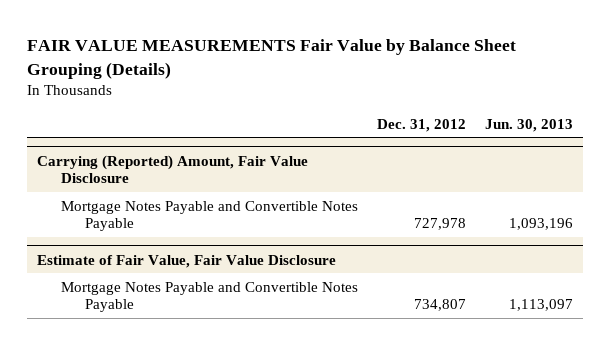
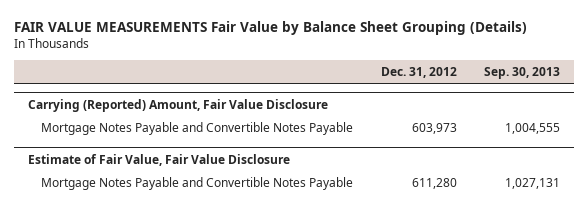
[485,118,574,132] Jun. 30, 2013 -> none
none -> [484,67,561,80] Sep. 30, 2013
[414,218,467,231] 727,978 -> [411,123,457,135] 603,973
[414,299,467,312] 734,807 -> [411,178,457,190] 611,280

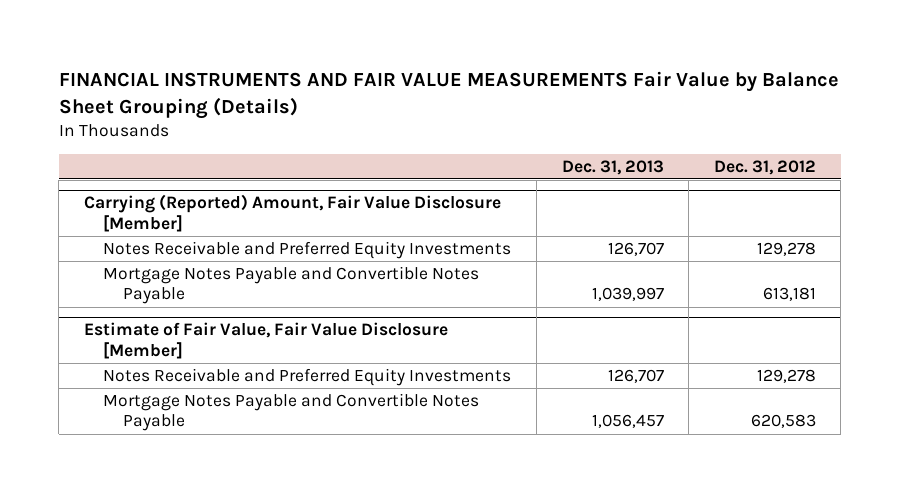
[13,21,527,36] FAIR VALUE MEASUREMENTS Fair Value by Balance Sheet Grouping (Details) -> [58,70,839,119] FINANCIAL INSTRUMENTS AND FAIR VALUE MEASUREMENTS Fair Value by Balance Sheet Grouping (Details)
[484,67,561,80] Sep. 30, 2013 -> none
none -> [561,159,664,175] Dec. 31, 2013
[27,98,328,112] Carrying (Reported) Amount, Fair Value Disclosure -> [83,194,501,232] Carrying (Reported) Amount, Fair Value Disclosure [Member]
none -> [103,241,512,260] Notes Receivable and Preferred Equity Investments
[411,123,457,135] 603,973 -> [762,287,816,302] 613,181
[27,153,290,166] Estimate of Fair Value, Fair Value Disclosure -> [83,322,448,359] Estimate of Fair Value, Fair Value Disclosure [Member]
none -> [103,368,512,387] Notes Receivable and Preferred Equity Investments
[411,178,457,190] 611,280 -> [750,414,816,429] 620,583

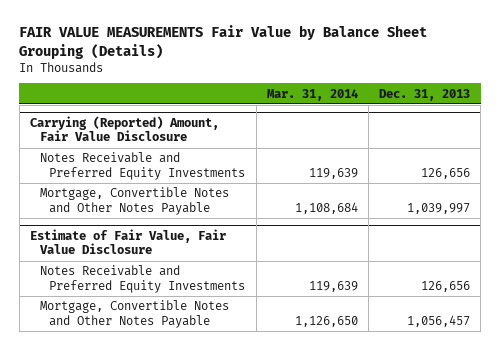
[58,70,839,119] FINANCIAL INSTRUMENTS AND FAIR VALUE MEASUREMENTS Fair Value by Balance Sheet Grouping (Details) -> [19,25,428,59] FAIR VALUE MEASUREMENTS Fair Value by Balance Sheet Grouping (Details)
[713,159,816,175] Dec. 31, 2012 -> none
none -> [266,88,358,101] Mar. 31, 2014
[83,194,501,232] Carrying (Reported) Amount, Fair Value Disclosure [Member] -> [29,115,219,142] Carrying (Reported) Amount, Fair Value Disclosure
[607,242,664,257] 126,707 -> [421,168,471,180] 126,656
[103,266,480,305] Mortgage Notes Payable and Convertible Notes Payable -> [39,187,229,216] Mortgage, Convertible Notes and Other Notes Payable
[83,322,448,359] Estimate of Fair Value, Fair Value Disclosure [Member] -> [29,228,226,255] Estimate of Fair Value, Fair Value Disclosure
[607,369,664,384] 126,707 -> [421,281,471,293] 126,656
[103,393,480,432] Mortgage Notes Payable and Convertible Notes Payable -> [39,300,229,329] Mortgage, Convertible Notes and Other Notes Payable

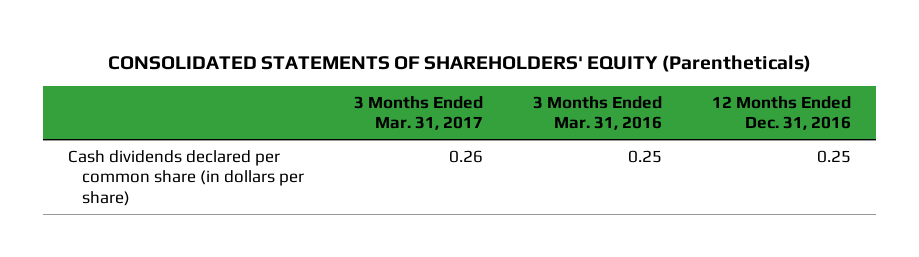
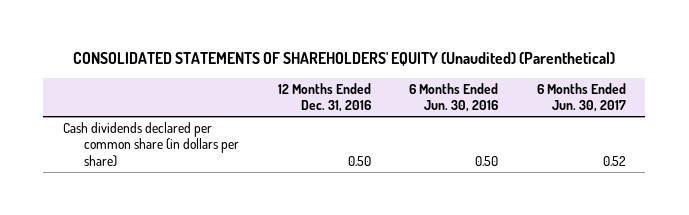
[107,55,811,73] CONSOLIDATED STATEMENTS OF SHAREHOLDERS' EQUITY (Parentheticals) -> [73,52,616,67] CONSOLIDATED STATEMENTS OF SHAREHOLDERS' EQUITY (Unaudited) (Parenthetical)
[354,95,484,131] 3 Months Ended Mar. 31, 2017 -> none
[533,95,663,131] 3 Months Ended Mar. 31, 2016 -> none
none -> [409,82,499,113] 6 Months Ended Jun. 30, 2016
none -> [536,82,626,113] 6 Months Ended Jun. 30, 2017
[817,149,852,163] 0.25 -> [347,155,371,166] 0.50

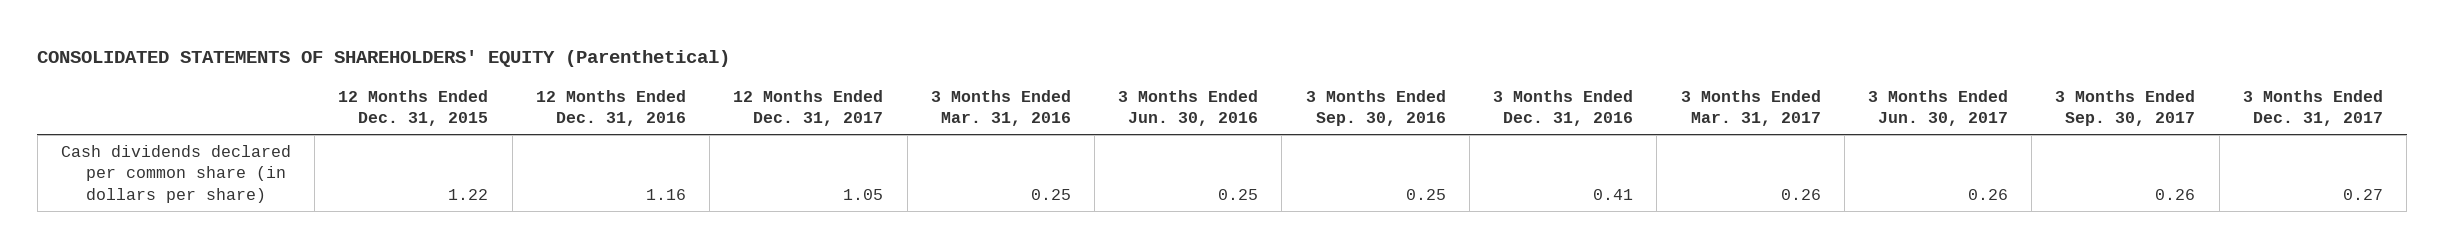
[73,52,616,67] CONSOLIDATED STATEMENTS OF SHAREHOLDERS' EQUITY (Unaudited) (Parenthetical) -> [37,50,731,68] CONSOLIDATED STATEMENTS OF SHAREHOLDERS' EQUITY (Parenthetical)
[409,82,499,113] 6 Months Ended Jun. 30, 2016 -> none
[536,82,626,113] 6 Months Ended Jun. 30, 2017 -> none
none -> [338,89,489,127] 12 Months Ended Dec. 31, 2015
none -> [733,89,884,127] 12 Months Ended Dec. 31, 2017
none -> [930,89,1071,127] 3 Months Ended Mar. 31, 2016
none -> [1118,89,1259,127] 3 Months Ended Jun. 30, 2016
none -> [1305,89,1446,127] 3 Months Ended Sep. 30, 2016
none -> [1493,89,1634,127] 3 Months Ended Dec. 31, 2016
none -> [1680,89,1821,127] 3 Months Ended Mar. 31, 2017
none -> [1868,89,2009,127] 3 Months Ended Jun. 30, 2017
none -> [2055,89,2196,127] 3 Months Ended Sep. 30, 2017
none -> [2242,89,2383,127] 3 Months Ended Dec. 31, 2017
[347,155,371,166] 0.50 -> [645,188,686,200] 1.16

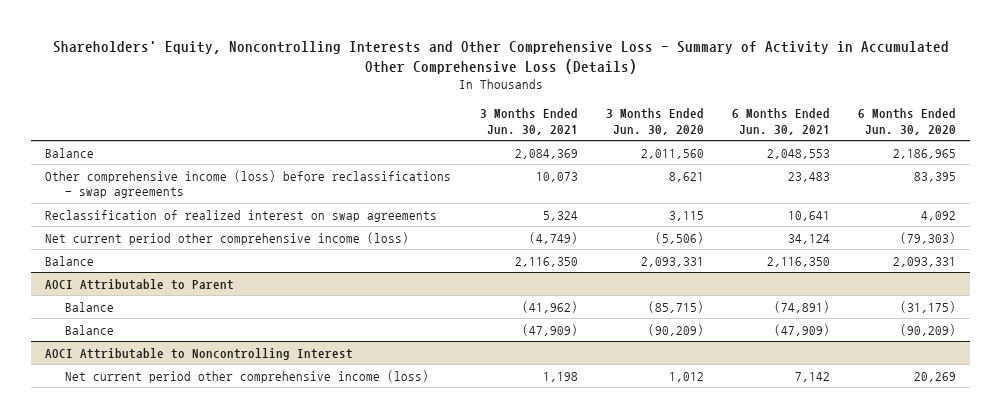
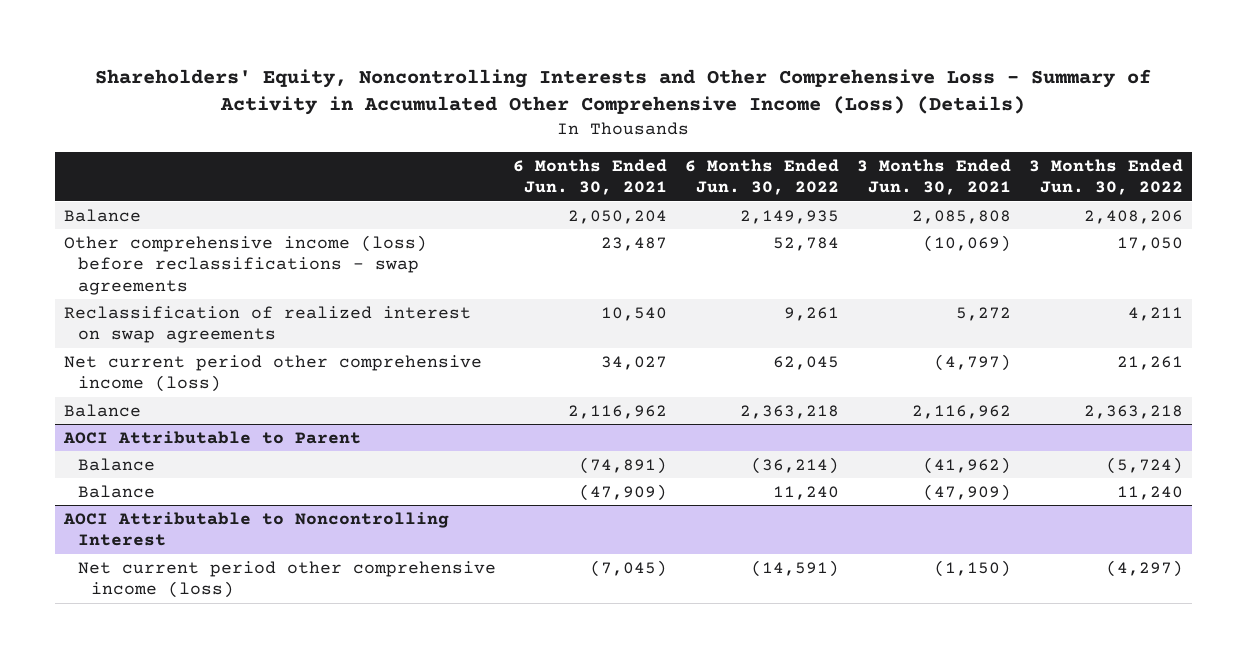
[52,41,949,75] Shareholders' Equity, Noncontrolling Interests and Other Comprehensive Loss - Summary of Activity in Accumulated Other Comprehensive Loss (Details) -> [95,68,1152,116] Shareholders' Equity, Noncontrolling Interests and Other Comprehensive Loss - Summary of Activity in Accumulated Other Comprehensive Income (Loss) (Details)
[605,107,704,135] 3 Months Ended Jun. 30, 2020 -> none
[858,107,957,135] 6 Months Ended Jun. 30, 2020 -> none
none -> [685,158,840,196] 6 Months Ended Jun. 30, 2022
none -> [1028,158,1183,196] 3 Months Ended Jun. 30, 2022
[514,148,578,159] 2,084,369 -> [912,209,1012,224] 2,085,808
[767,148,831,159] 2,048,553 -> [568,209,668,224] 2,050,204
[535,171,578,182] 10,073 -> [923,234,1012,252] (10,069)
[788,171,831,182] 23,483 -> [601,236,668,251] 23,487
[542,210,578,221] 5,324 -> [956,306,1012,321] 5,272
[788,210,831,221] 10,641 -> [601,306,668,321] 10,540
[528,231,578,244] (4,749) -> [934,353,1012,371] (4,797)
[788,233,831,244] 34,124 -> [601,355,668,370] 34,027
[514,256,578,267] 2,116,350 -> [912,404,1012,419] 2,116,962
[767,256,831,267] 2,116,350 -> [568,404,668,419] 2,116,962
[542,371,578,382] 1,198 -> [934,559,1012,577] (1,150)
[795,371,831,382] 7,142 -> [590,559,668,577] (7,045)

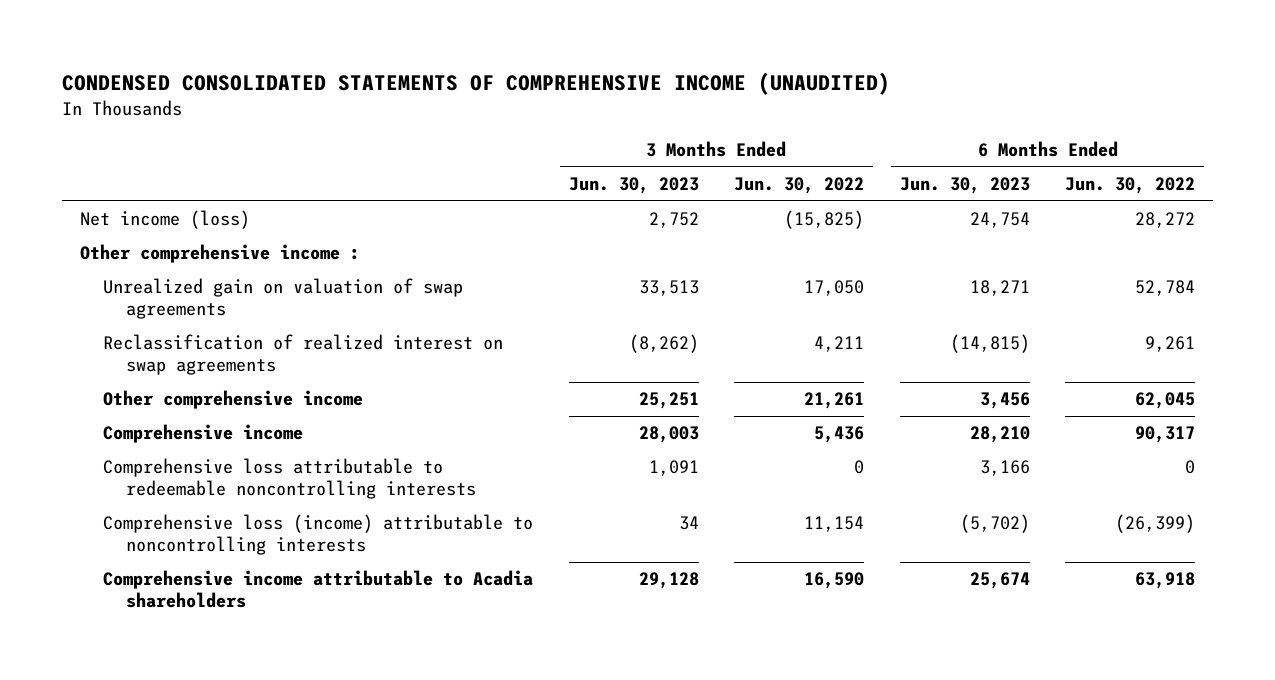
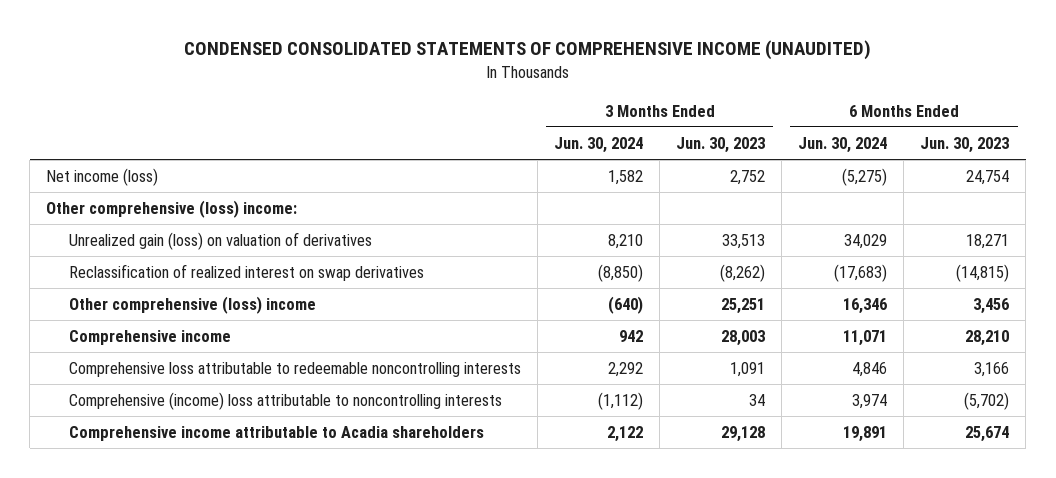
[734,177,865,195] Jun. 30, 2022 -> none
[1065,177,1196,195] Jun. 30, 2022 -> none
none -> [554,136,644,153] Jun. 30, 2024
none -> [798,136,888,153] Jun. 30, 2024
[79,244,360,264] Other comprehensive income : -> [46,200,298,219] Other comprehensive (loss) income:
[103,278,464,320] Unrealized gain on valuation of swap agreements -> [68,232,372,251] Unrealized gain (loss) on valuation of derivatives
[103,334,504,376] Reclassification of realized interest on swap agreements -> [68,264,424,282] Reclassification of realized interest on swap derivatives
[103,390,364,410] Other comprehensive income -> [68,296,316,315] Other comprehensive (loss) income
[103,514,534,556] Comprehensive loss (income) attributable to noncontrolling interests -> [68,392,502,411] Comprehensive (income) loss attributable to noncontrolling interests

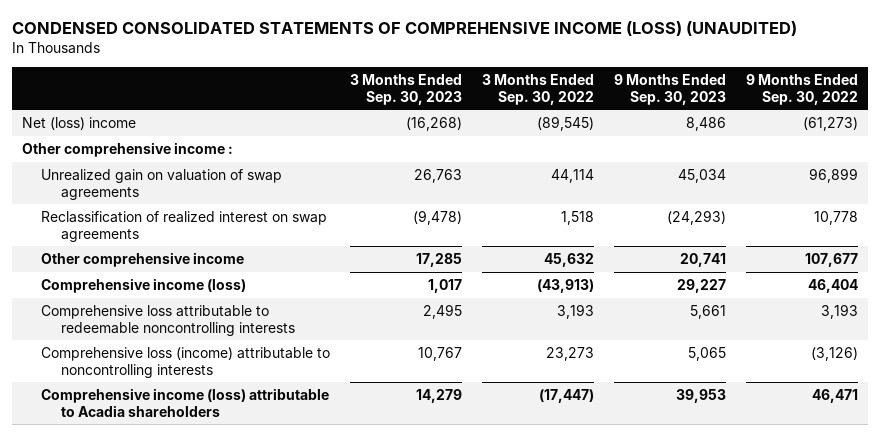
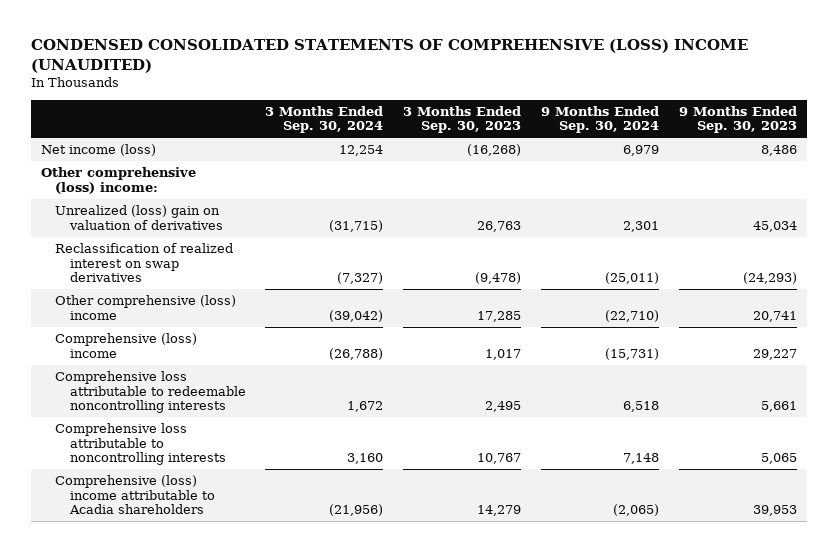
[11,20,797,36] CONDENSED CONSOLIDATED STATEMENTS OF COMPREHENSIVE INCOME (LOSS) (UNAUDITED) -> [30,39,748,73] CONDENSED CONSOLIDATED STATEMENTS OF COMPREHENSIVE (LOSS) INCOME (UNAUDITED)
[482,74,595,105] 3 Months Ended Sep. 30, 2022 -> none
[745,74,858,105] 9 Months Ended Sep. 30, 2022 -> none
none -> [265,105,384,134] 3 Months Ended Sep. 30, 2024
none -> [541,105,660,134] 9 Months Ended Sep. 30, 2024
[21,116,136,130] Net (loss) income -> [40,144,156,157] Net income (loss)
[21,141,233,157] Other comprehensive income : -> [40,167,196,194] Other comprehensive (loss) income:
[41,168,283,200] Unrealized gain on valuation of swap agreements -> [55,205,223,230] Unrealized (loss) gain on valuation of derivatives
[41,210,328,242] Reclassification of realized interest on swap agreements -> [55,243,234,283] Reclassification of realized interest on swap derivatives
[41,251,245,267] Other comprehensive income -> [55,295,237,320] Other comprehensive (loss) income
[41,277,247,293] Comprehensive income (loss) -> [55,333,198,358] Comprehensive (loss) income
[41,346,331,378] Comprehensive loss (income) attributable to noncontrolling interests -> [55,423,226,466] Comprehensive loss attributable to noncontrolling interests
[41,387,330,417] Comprehensive income (loss) attributable to Acadia shareholders -> [55,475,215,515] Comprehensive (loss) income attributable to Acadia shareholders

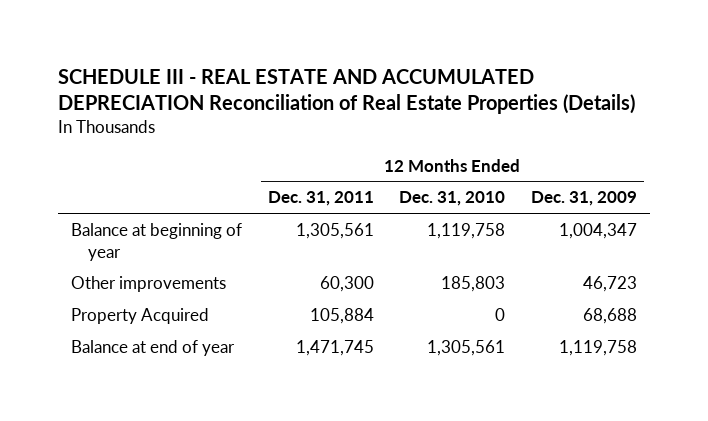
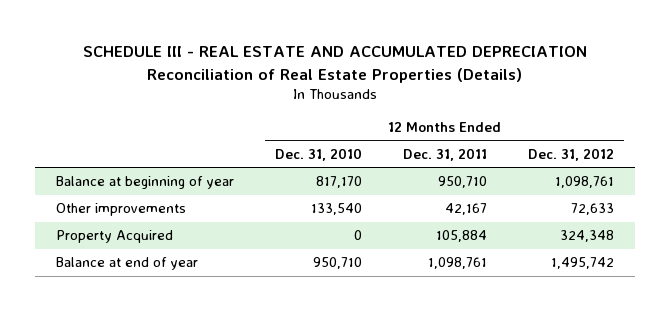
[531,191,638,207] Dec. 31, 2009 -> none
none -> [528,147,615,161] Dec. 31, 2012
[295,222,374,239] 1,305,561 -> [438,176,488,189] 950,710
[427,222,506,239] 1,119,758 -> [315,176,362,189] 817,170
[319,275,374,292] 60,300 -> [445,203,488,216] 42,167
[441,275,506,292] 185,803 -> [310,203,362,216] 133,540
[295,339,374,356] 1,471,745 -> [428,257,488,270] 1,098,761
[427,339,506,356] 1,305,561 -> [312,257,362,270] 950,710

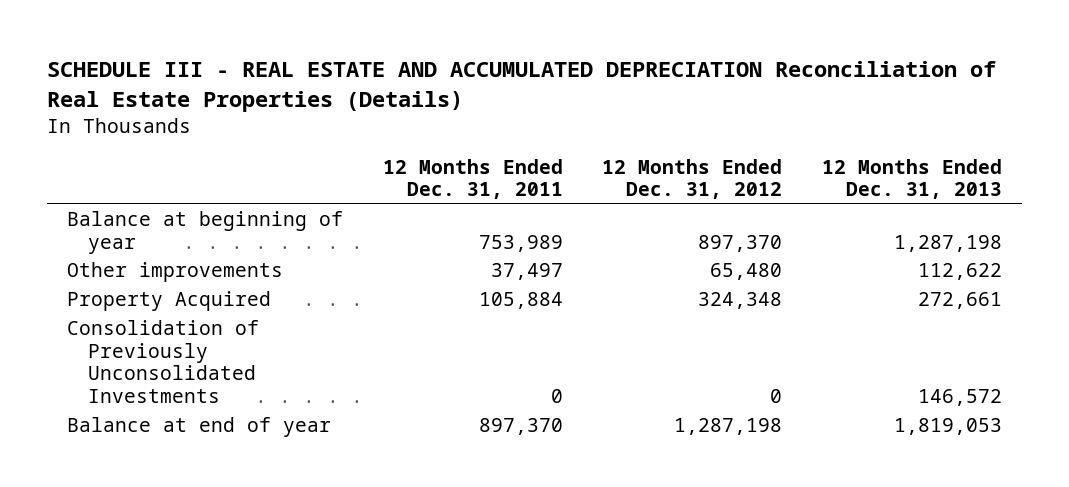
[274,147,362,161] Dec. 31, 2010 -> none
none -> [822,158,1003,200] 12 Months Ended Dec. 31, 2013
[438,176,488,189] 950,710 -> [478,234,563,252] 753,989
[555,176,615,189] 1,098,761 -> [698,234,783,252] 897,370
[445,203,488,216] 42,167 -> [490,263,563,281] 37,497
[571,203,615,216] 72,633 -> [710,263,783,281] 65,480
none -> [66,320,259,403] Consolidation of Previously Unconsolidated Investments
[428,257,488,270] 1,098,761 -> [478,418,563,436] 897,370
[551,257,615,270] 1,495,742 -> [674,418,783,436] 1,287,198

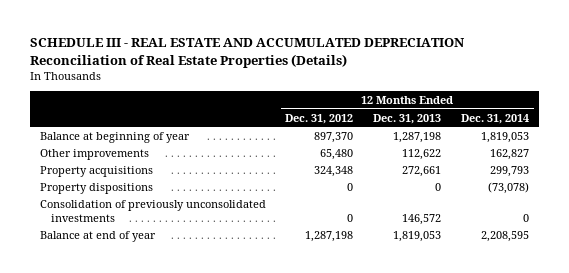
[382,158,563,200] 12 Months Ended Dec. 31, 2011 -> none
none -> [460,113,529,124] Dec. 31, 2014
[66,291,271,312] Property Acquired -> [39,165,153,177] Property acquisitions
none -> [39,182,153,194] Property dispositions
[66,320,259,403] Consolidation of Previously Unconsolidated Investments -> [39,199,266,222] Consolidation of previously unconsolidated investments

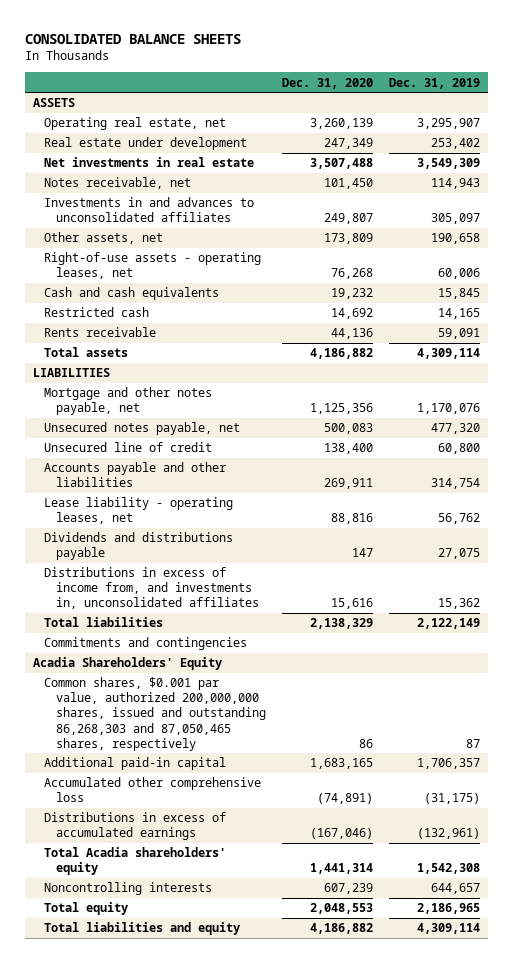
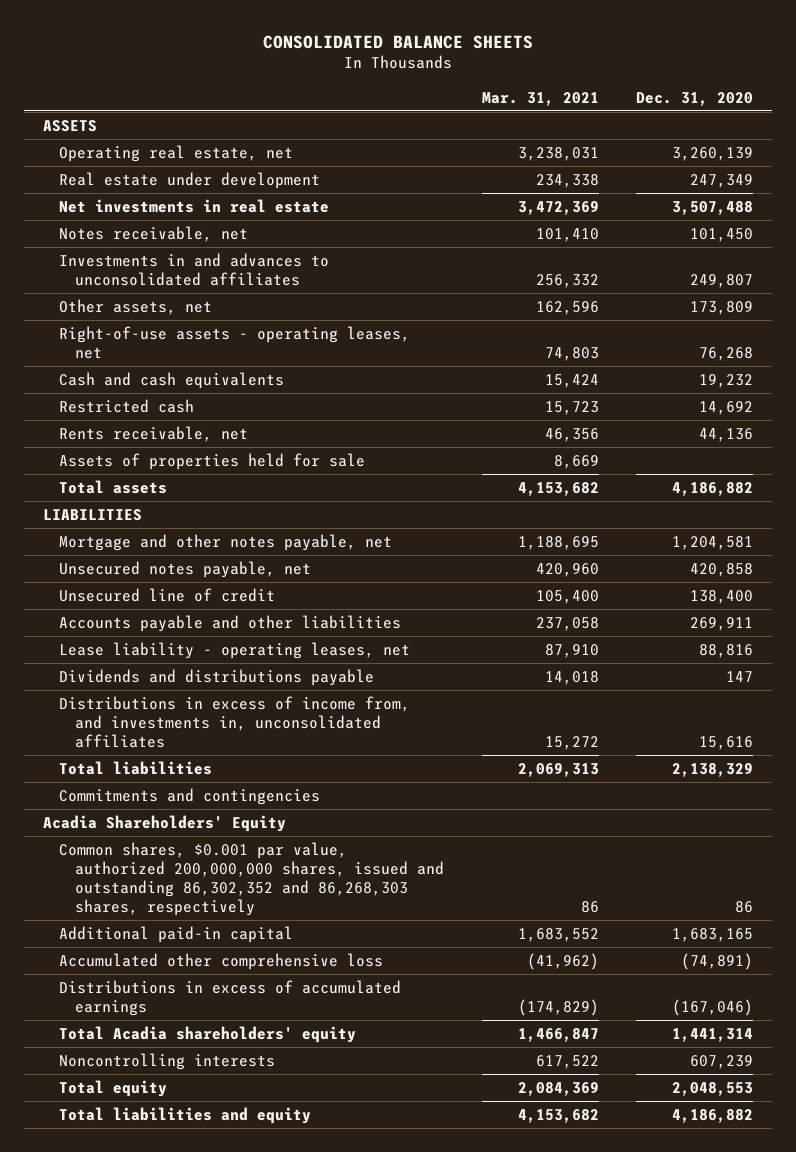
[388,77,480,89] Dec. 31, 2019 -> none
none -> [481,91,599,106] Mar. 31, 2021
[44,327,157,338] Rents receivable -> [58,425,248,442] Rents receivable, net
none -> [58,452,365,470] Assets of properties held for sale
[309,403,373,415] 1,125,356 -> [672,535,754,550] 1,204,581
[323,423,373,435] 500,083 -> [690,562,754,577] 420,858
[44,677,266,751] Common shares, $0.001 par value, authorized 200,000,000 shares, issued and outstanding 86,268,303 and 87,050,465 shares, respectively -> [58,841,444,917] Common shares, $0.001 par value, authorized 200,000,000 shares, issued and outstanding 86,302,352 and 86,268,303 shares, respectively

